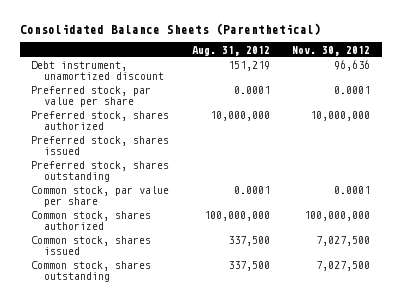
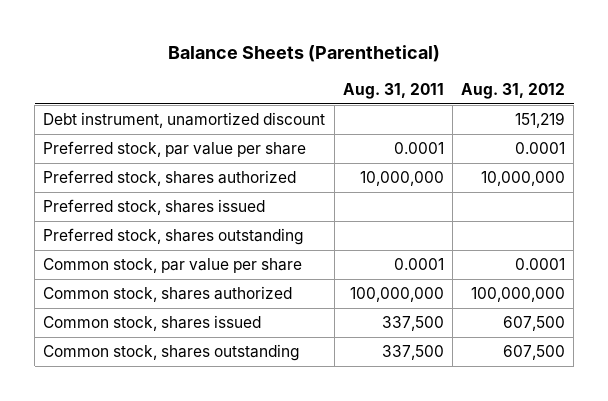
[19,22,321,35] Consolidated Balance Sheets (Parenthetical) -> [168,45,441,63] Balance Sheets (Parenthetical)
[292,45,371,56] Nov. 30, 2012 -> none
none -> [342,82,444,99] Aug. 31, 2011
[227,236,270,247] 337,500 -> [503,316,566,332] 607,500
[227,261,270,272] 337,500 -> [503,345,566,361] 607,500

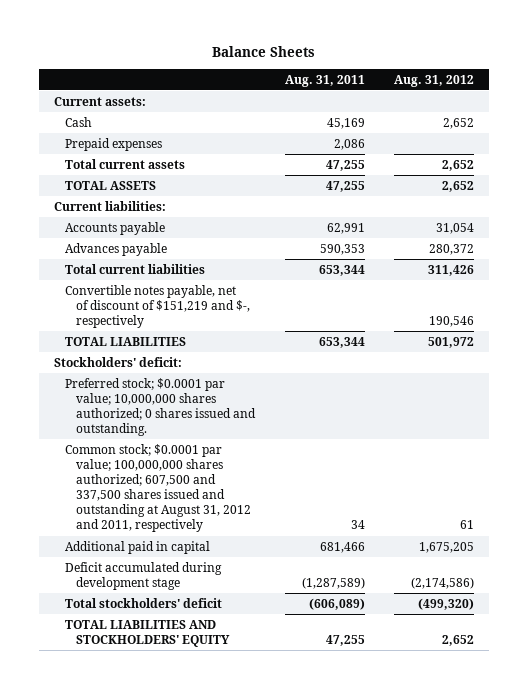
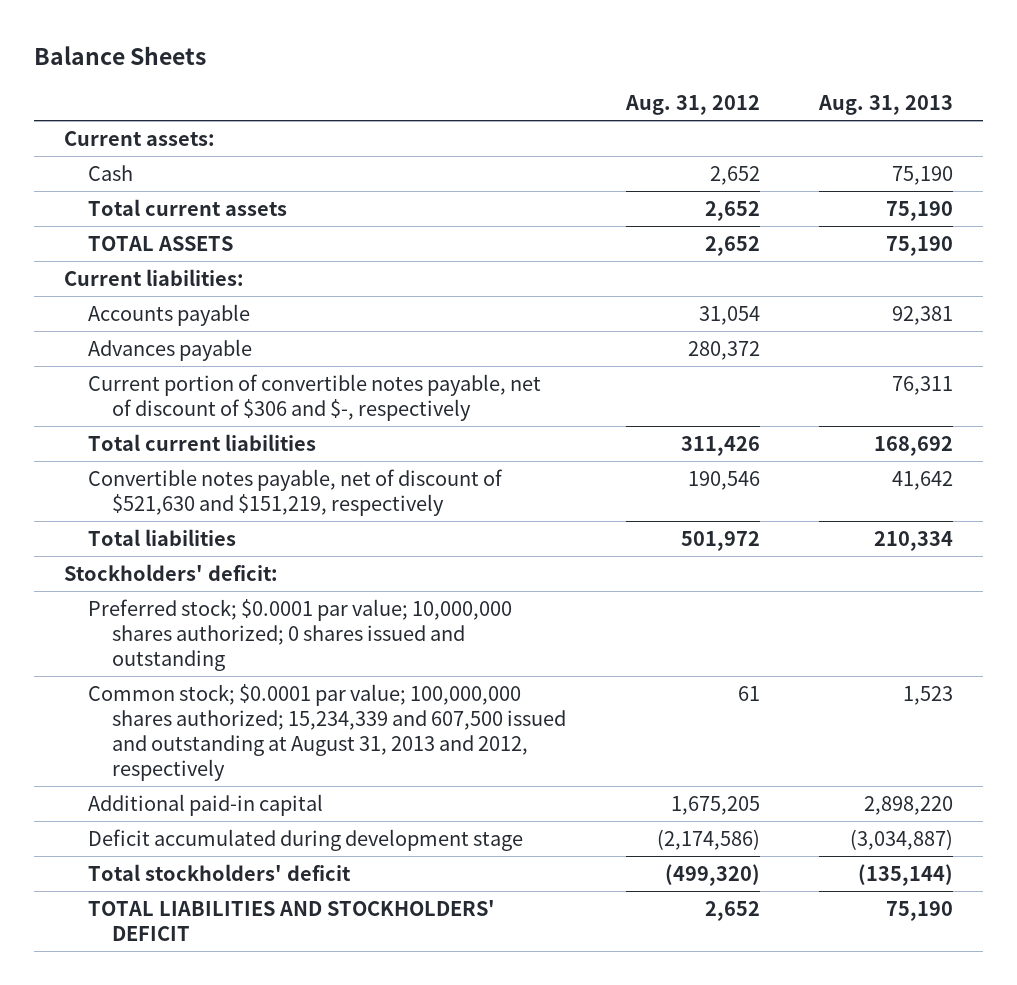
[284,74,365,87] Aug. 31, 2011 -> none
none -> [818,95,954,116] Aug. 31, 2013
[64,137,162,151] Prepaid expenses -> none
none -> [88,373,542,421] Current portion of convertible notes payable, net of discount of $306 and $-, respectively
[64,284,251,328] Convertible notes payable, net of discount of $151,219 and $-, respectively -> [88,468,504,516] Convertible notes payable, net of discount of $521,630 and $151,219, respectively
[64,336,186,346] TOTAL LIABILITIES -> [88,528,237,546] Total liabilities
[64,377,257,437] Preferred stock; $0.0001 par value; 10,000,000 shares authorized; 0 shares issued and outstanding. -> [88,598,513,671] Preferred stock; $0.0001 par value; 10,000,000 shares authorized; 0 shares issued and outstanding
[64,443,252,533] Common stock; $0.0001 par value; 100,000,000 shares authorized; 607,500 and 337,500 shares issued and outstanding at August 31, 2012 and 2011, respectively -> [88,683,567,781] Common stock; $0.0001 par value; 100,000,000 shares authorized; 15,234,339 and 607,500 issued and outstanding at August 31, 2013 and 2012, respectively
[64,540,210,554] Additional paid in capital -> [88,793,324,816] Additional paid-in capital
[64,619,231,647] TOTAL LIABILITIES AND STOCKHOLDERS' EQUITY -> [88,899,496,941] TOTAL LIABILITIES AND STOCKHOLDERS' DEFICIT

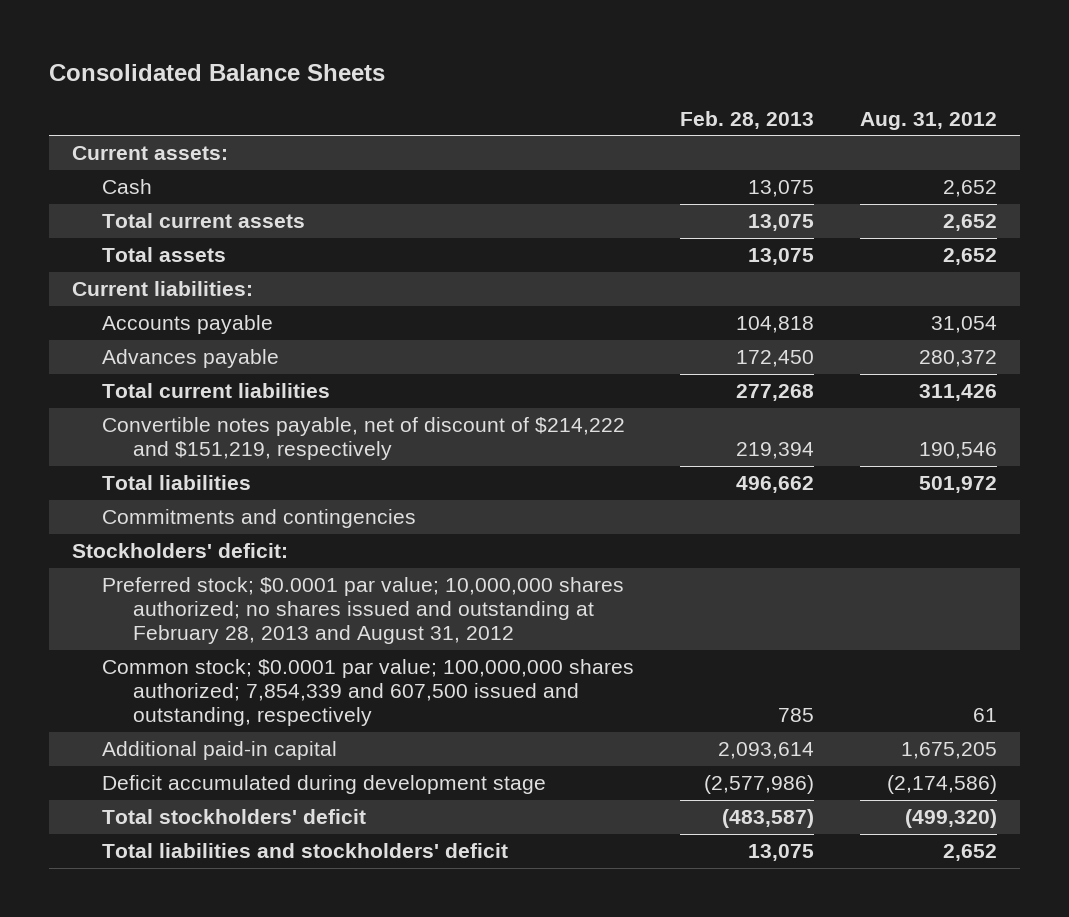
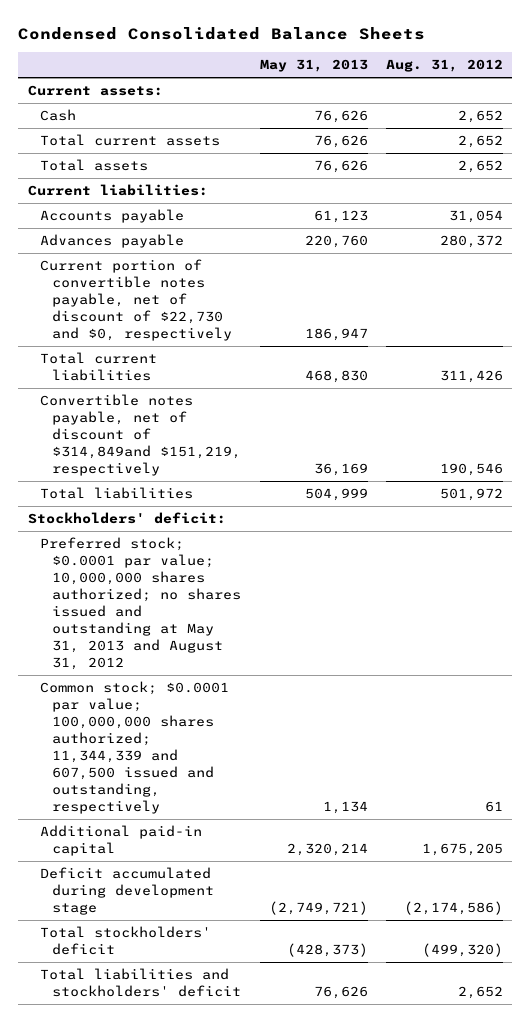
[48,64,385,82] Consolidated Balance Sheets -> [18,26,426,40] Condensed Consolidated Balance Sheets
[680,110,815,129] Feb. 28, 2013 -> none
none -> [259,59,368,73] May 31, 2013
none -> [40,259,233,342] Current portion of convertible notes payable, net of discount of $22,730 and $0, respectively
[102,416,626,461] Convertible notes payable, net of discount of $214,222 and $151,219, respectively -> [40,394,242,477] Convertible notes payable, net of discount of $314,849and $151,219, respectively
[102,508,417,528] Commitments and contingencies -> none
[102,576,625,645] Preferred stock; $0.0001 par value; 10,000,000 shares authorized; no shares issued and outstanding at February 28, 2013 and August 31, 2012 -> [40,537,242,671] Preferred stock; $0.0001 par value; 10,000,000 shares authorized; no shares issued and outstanding at May 31, 2013 and August 31, 2012
[102,658,635,727] Common stock; $0.0001 par value; 100,000,000 shares authorized; 7,854,339 and 607,500 issued and outstanding, respectively -> [40,681,230,815] Common stock; $0.0001 par value; 100,000,000 shares authorized; 11,344,339 and 607,500 issued and outstanding, respectively

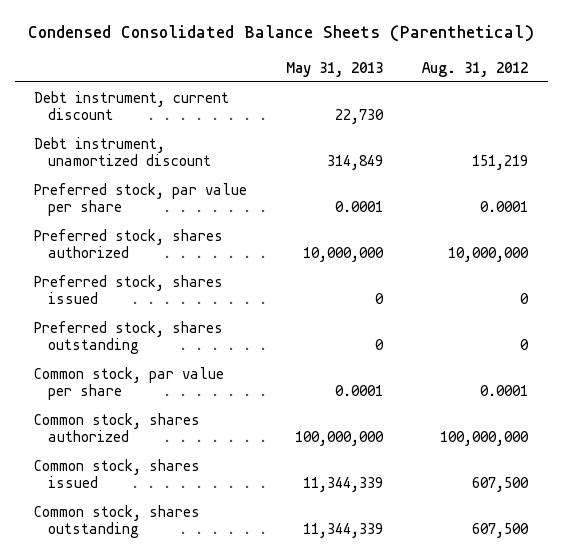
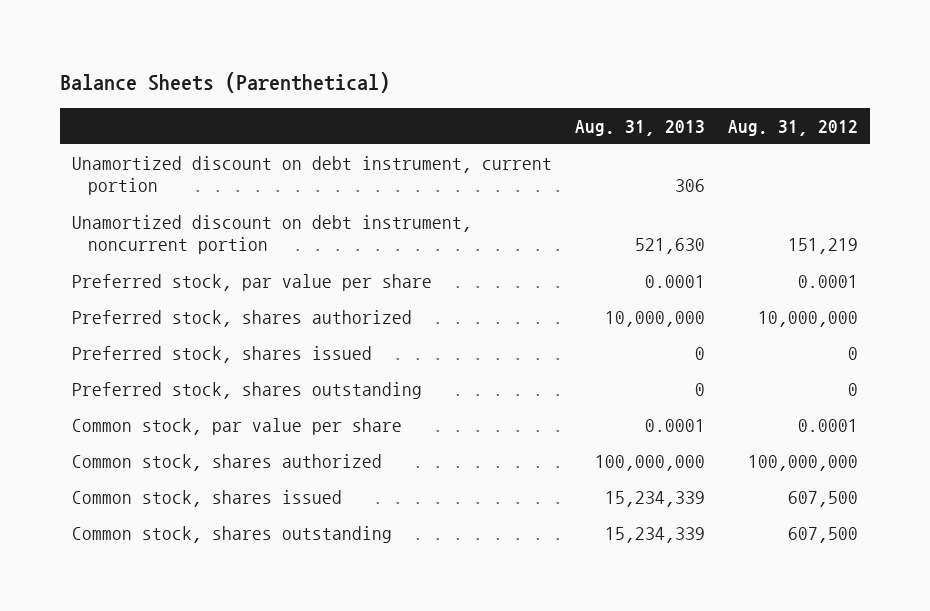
[28,25,535,43] Condensed Consolidated Balance Sheets (Parenthetical) -> [60,72,391,94] Balance Sheets (Parenthetical)
[286,61,384,77] May 31, 2013 -> none
none -> [574,119,705,136] Aug. 31, 2013
[34,90,230,121] Debt instrument, current discount -> [71,155,552,196] Unamortized discount on debt instrument, current portion
[34,136,211,167] Debt instrument, unamortized discount -> [71,214,472,255] Unamortized discount on debt instrument, noncurrent portion

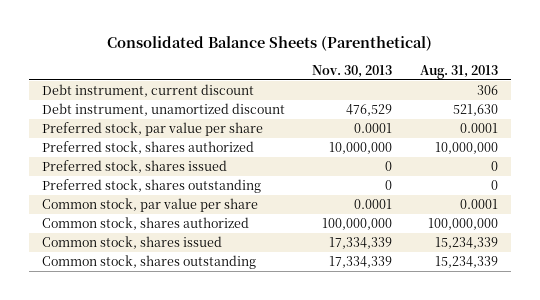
[60,72,391,94] Balance Sheets (Parenthetical) -> [106,36,432,52] Consolidated Balance Sheets (Parenthetical)
[728,119,859,136] Aug. 31, 2012 -> none
none -> [312,64,393,78] Nov. 30, 2013
[71,155,552,196] Unamortized discount on debt instrument, current portion -> [42,83,255,97] Debt instrument, current discount
[71,214,472,255] Unamortized discount on debt instrument, noncurrent portion -> [42,102,286,116] Debt instrument, unamortized discount

